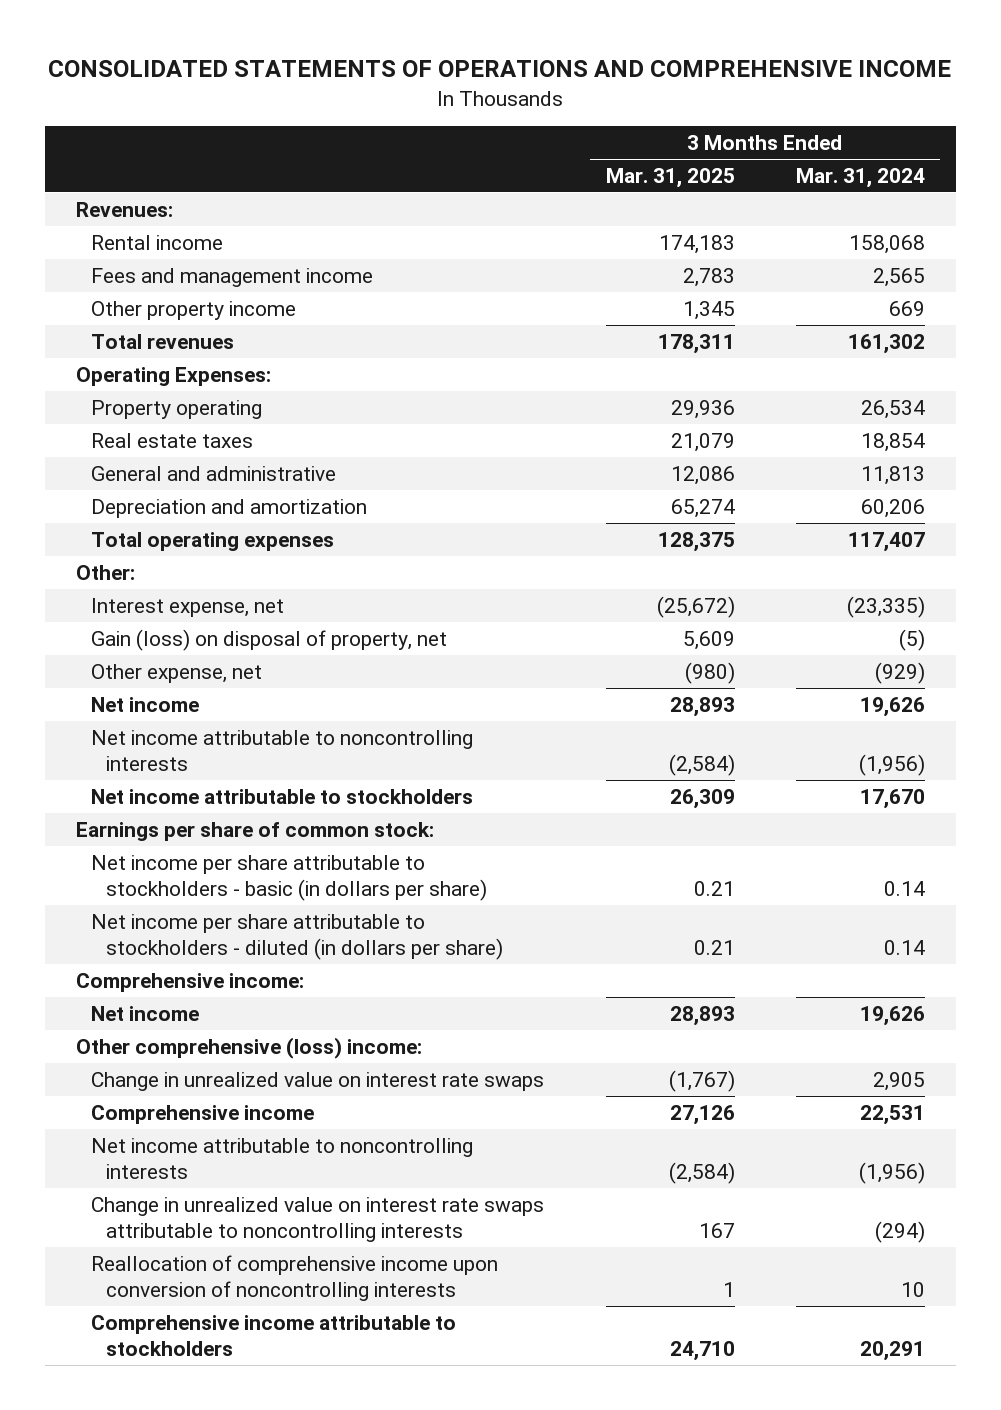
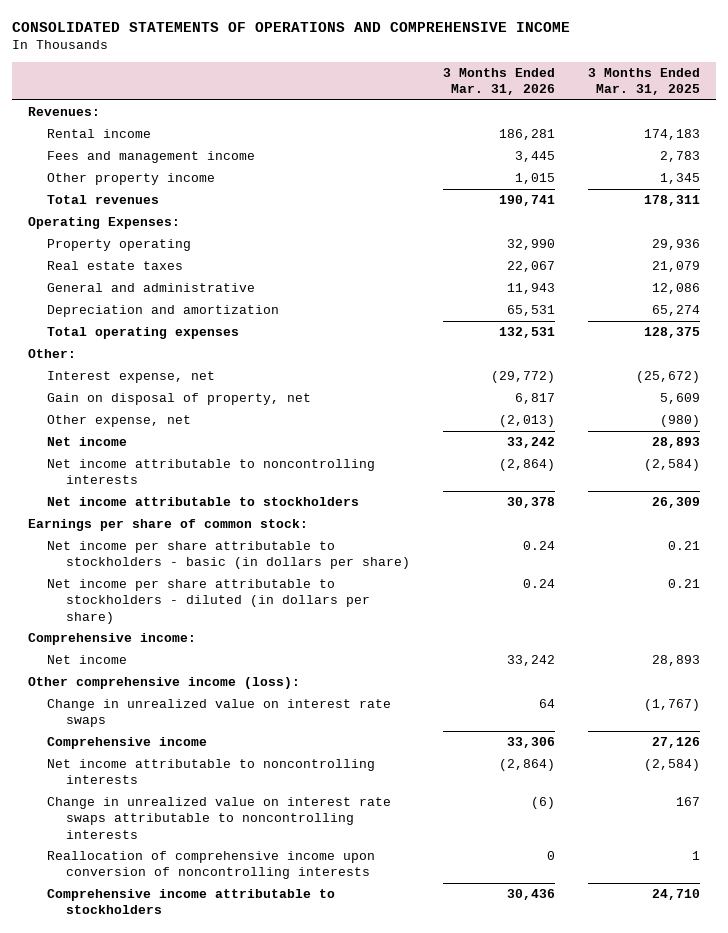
[795,167,925,188] Mar. 31, 2024 -> none
none -> [442,67,555,96] 3 Months Ended Mar. 31, 2026
[91,628,448,651] Gain (loss) on disposal of property, net -> [47,393,312,406] Gain on disposal of property, net
[75,1036,422,1059] Other comprehensive (loss) income: -> [28,677,301,690] Other comprehensive income (loss):

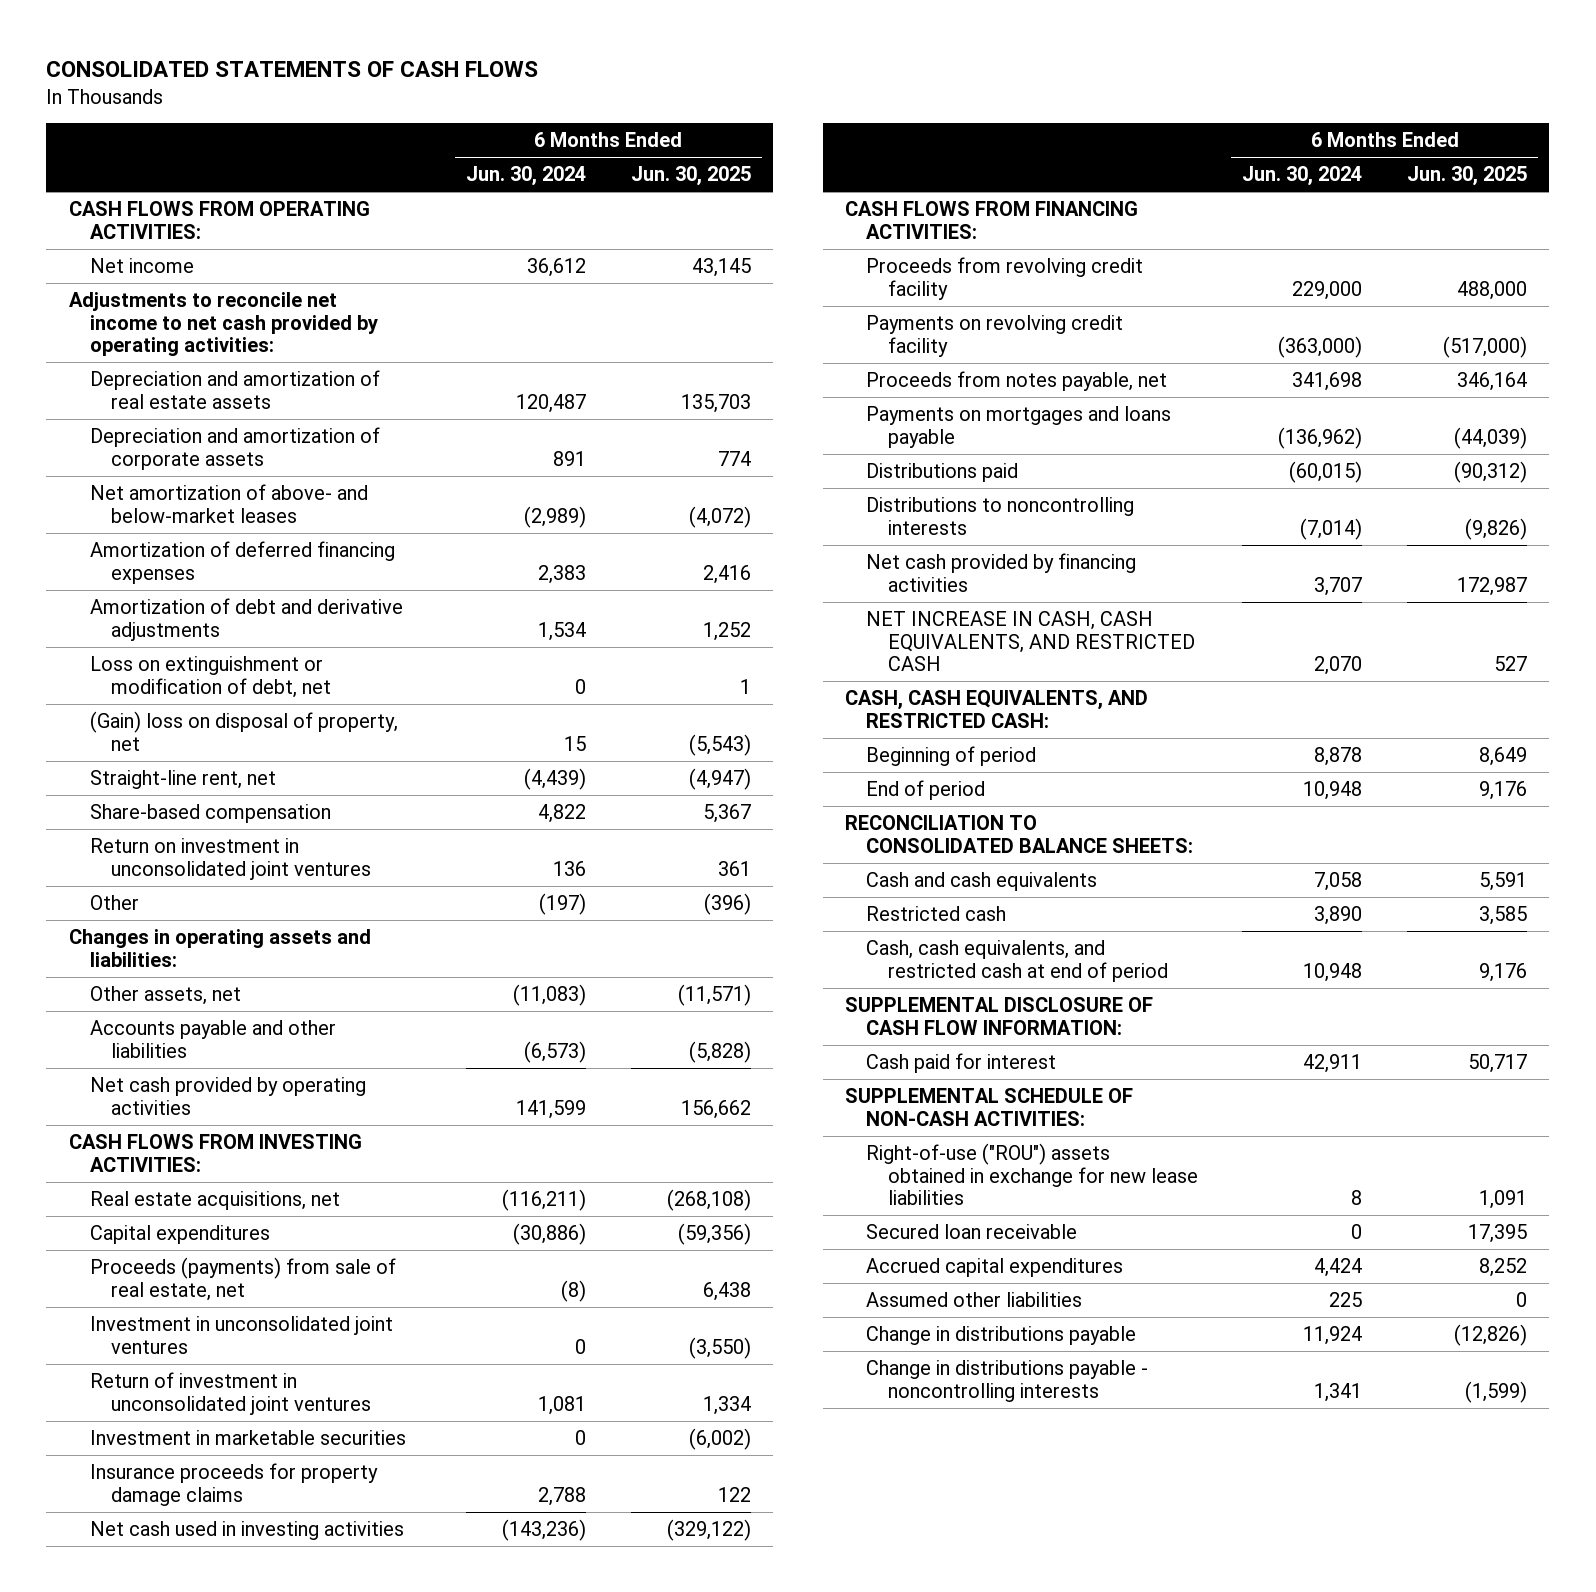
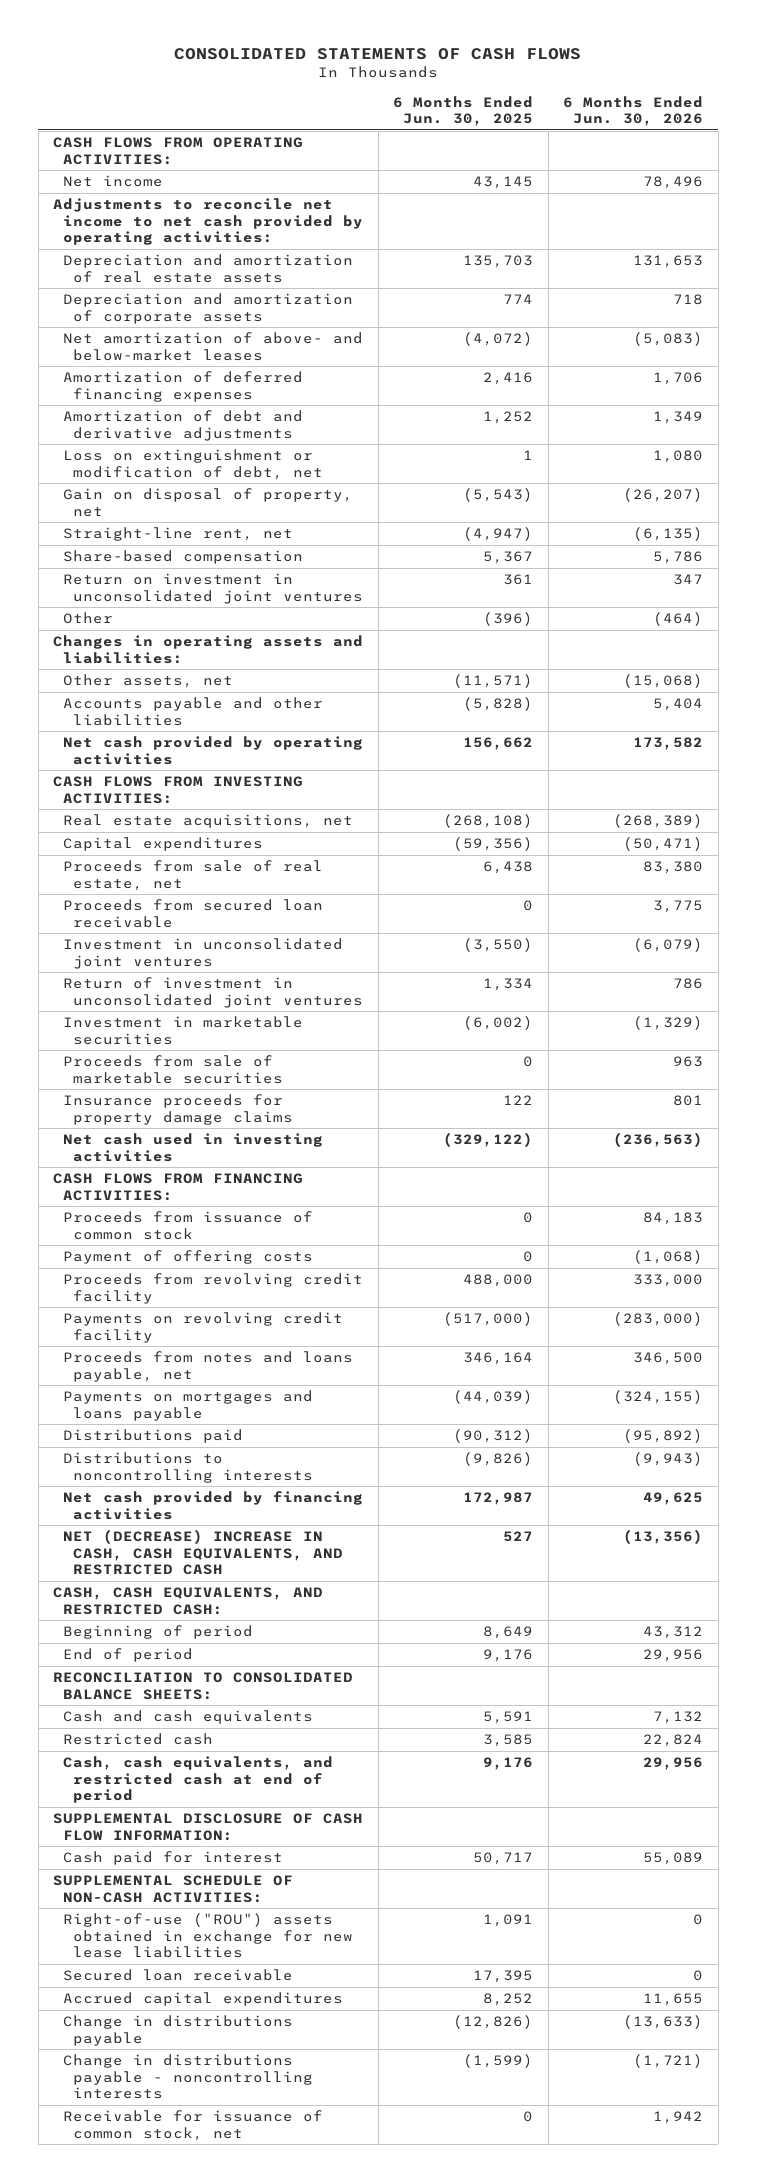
[466,166,587,187] Jun. 30, 2024 -> none
none -> [563,95,704,127] 6 Months Ended Jun. 30, 2026
[89,711,398,751] (Gain) loss on disposal of property, net -> [63,487,354,517] Gain on disposal of property, net
[89,1257,396,1301] Proceeds (payments) from sale of real estate, net -> [63,859,324,891] Proceeds from sale of real estate, net
none -> [63,898,324,928] Proceeds from secured loan receivable
none -> [63,1054,283,1084] Proceeds from sale of marketable securities
none -> [63,1210,314,1240] Proceeds from issuance of common stock
none -> [63,1249,314,1264] Payment of offering costs
[866,371,1168,392] Proceeds from notes payable, net -> [63,1350,354,1382] Proceeds from notes and loans payable, net
[866,611,1195,672] NET INCREASE IN CASH, CASH EQUIVALENTS, AND RESTRICTED CASH -> [63,1528,343,1576] NET (DECREASE) INCREASE IN CASH, CASH EQUIVALENTS, AND RESTRICTED CASH
[866,1292,1083,1308] Assumed other liabilities -> none
none -> [63,2109,324,2141] Receivable for issuance of common stock, net

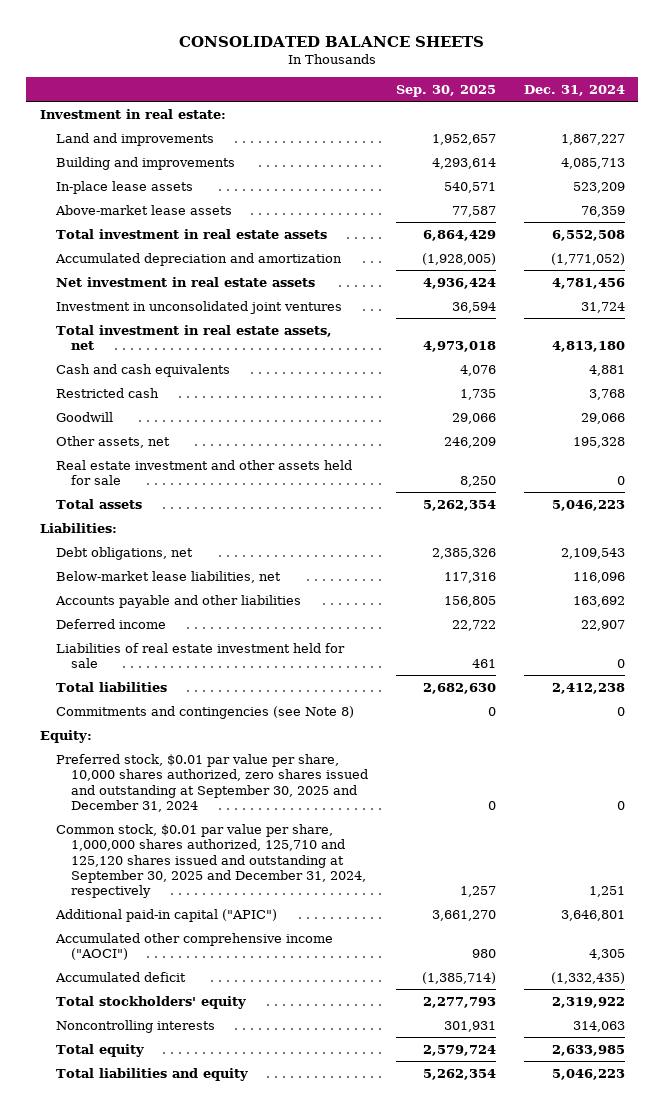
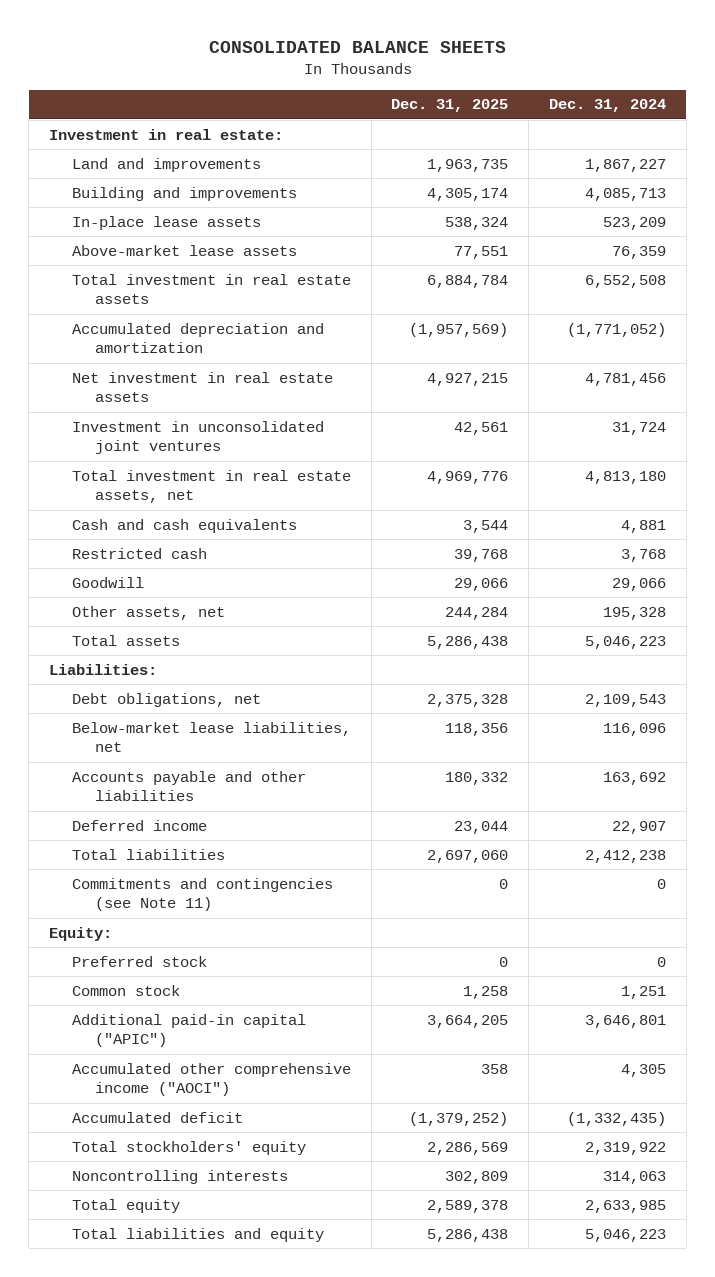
[395,85,496,98] Sep. 30, 2025 -> none
none -> [391,99,509,113] Dec. 31, 2025
[55,459,352,486] Real estate investment and other assets held for sale -> none
[55,642,345,669] Liabilities of real estate investment held for sale -> none
[55,705,354,719] Commitments and contingencies (see Note 8) -> [71,877,333,912] Commitments and contingencies (see Note 11)
[55,753,369,812] Preferred stock, $0.01 par value per share, 10,000 shares authorized, zero shares issued and outstanding at September 30, 2025 and December 31, 2024 -> [71,955,207,967] Preferred stock
[55,823,367,899] Common stock, $0.01 par value per share, 1,000,000 shares authorized, 125,710 and 125,120 shares issued and outstanding at September 30, 2025 and December 31, 2024, respectively -> [71,984,180,996] Common stock

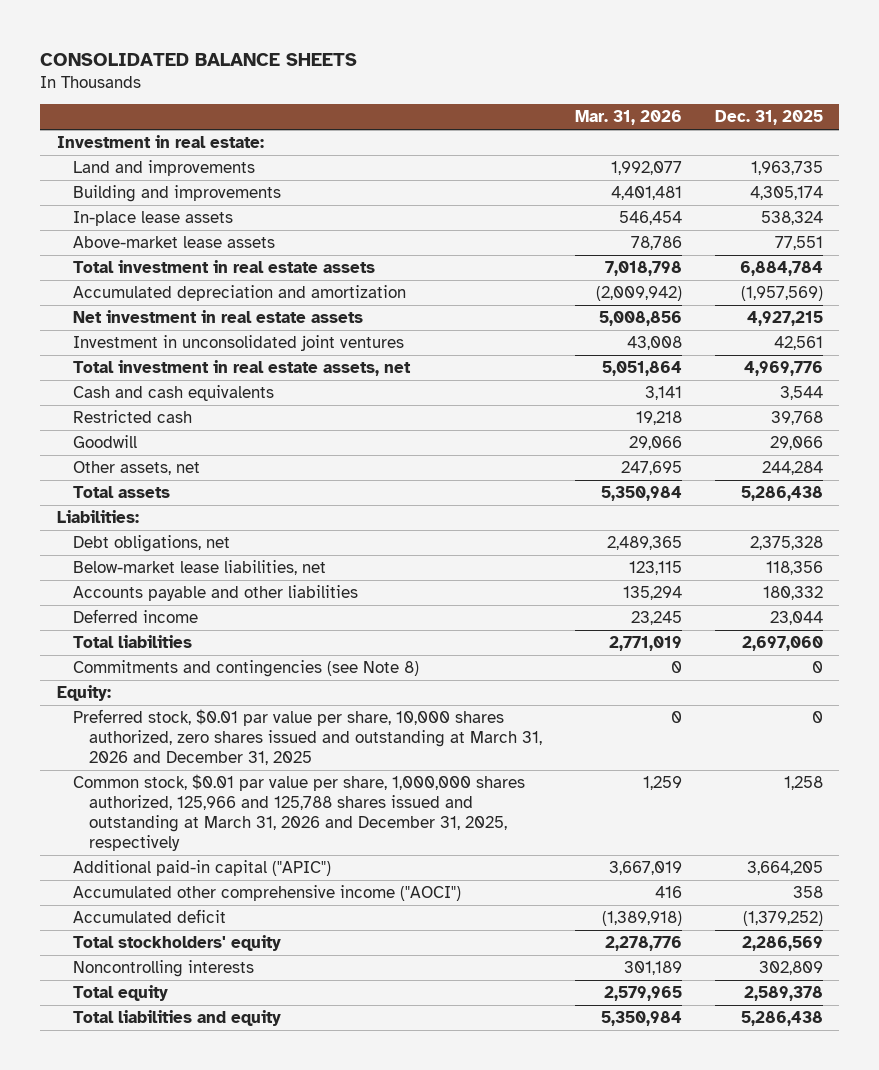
[549,99,667,113] Dec. 31, 2024 -> none
none -> [574,110,682,126] Mar. 31, 2026
[71,877,333,912] Commitments and contingencies (see Note 11) -> [72,660,419,678] Commitments and contingencies (see Note 8)
[71,955,207,967] Preferred stock -> [72,709,542,765] Preferred stock, $0.01 par value per share, 10,000 shares authorized, zero shares issued and outstanding at March 31, 2026 and December 31, 2025
[71,984,180,996] Common stock -> [72,774,525,851] Common stock, $0.01 par value per share, 1,000,000 shares authorized, 125,966 and 125,788 shares issued and outstanding at March 31, 2026 and December 31, 2025, respectively

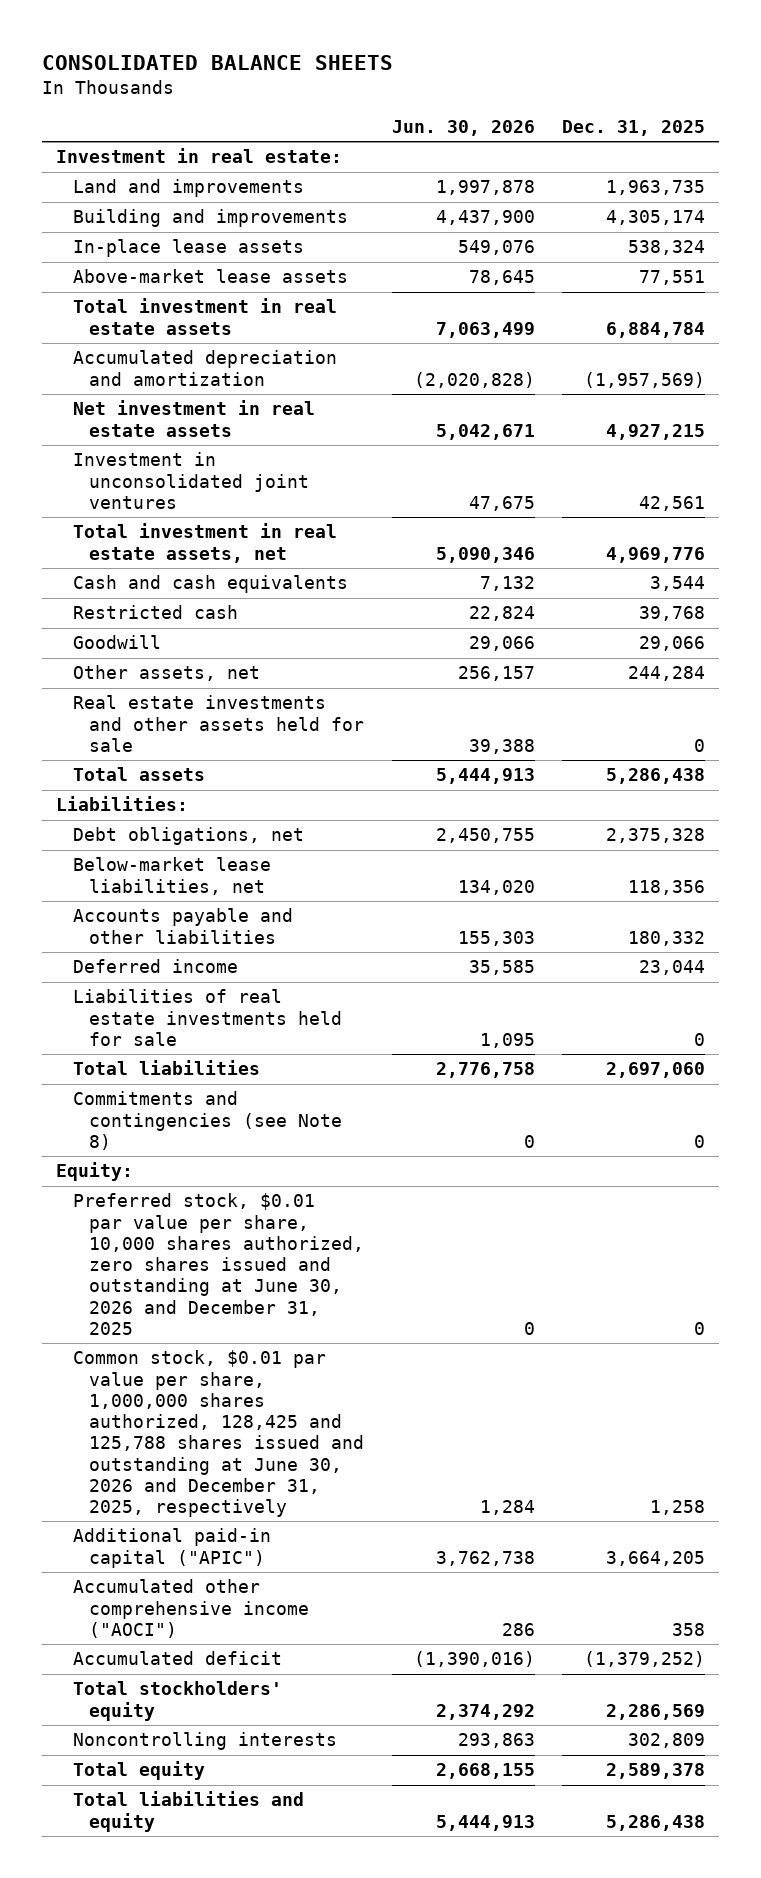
[574,110,682,126] Mar. 31, 2026 -> none
none -> [391,119,535,136] Jun. 30, 2026
none -> [72,695,365,752] Real estate investments and other assets held for sale
none -> [72,989,343,1046] Liabilities of real estate investments held for sale
[72,709,542,765] Preferred stock, $0.01 par value per share, 10,000 shares authorized, zero shares issued and outstanding at March 31, 2026 and December 31, 2025 -> [72,1193,365,1335] Preferred stock, $0.01 par value per share, 10,000 shares authorized, zero shares issued and outstanding at June 30, 2026 and December 31, 2025
[72,774,525,851] Common stock, $0.01 par value per share, 1,000,000 shares authorized, 125,966 and 125,788 shares issued and outstanding at March 31, 2026 and December 31, 2025, respectively -> [72,1350,365,1518] Common stock, $0.01 par value per share, 1,000,000 shares authorized, 128,425 and 125,788 shares issued and outstanding at June 30, 2026 and December 31, 2025, respectively

